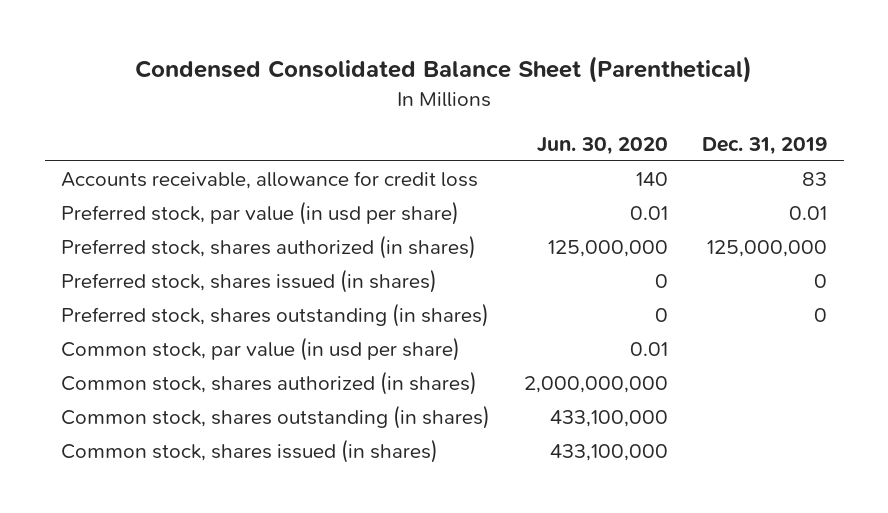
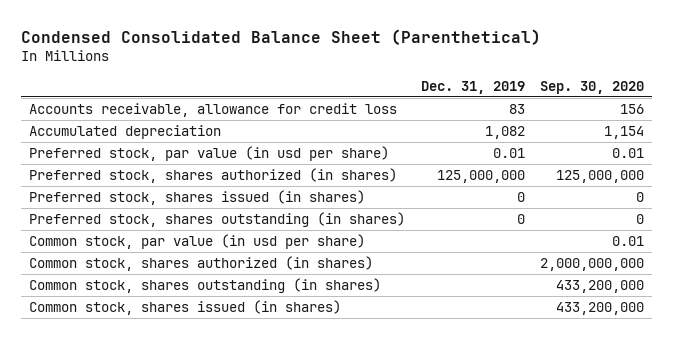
[537,136,669,155] Jun. 30, 2020 -> none
none -> [540,80,645,94] Sep. 30, 2020
none -> [29,124,222,139] Accumulated depreciation

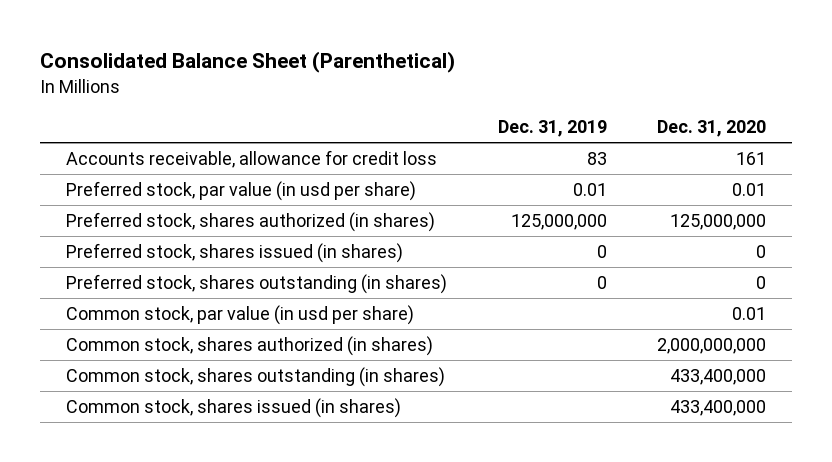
[21,28,542,45] Condensed Consolidated Balance Sheet (Parenthetical) -> [40,51,456,74] Consolidated Balance Sheet (Parenthetical)
[540,80,645,94] Sep. 30, 2020 -> none
none -> [657,120,767,138] Dec. 31, 2020
[29,124,222,139] Accumulated depreciation -> none

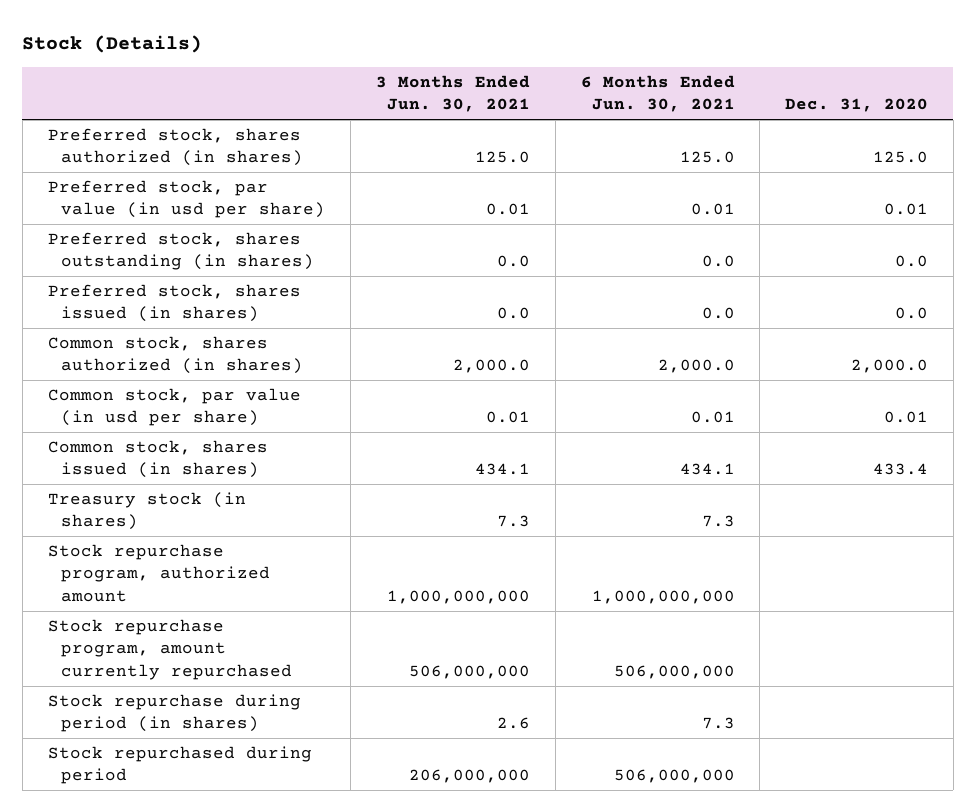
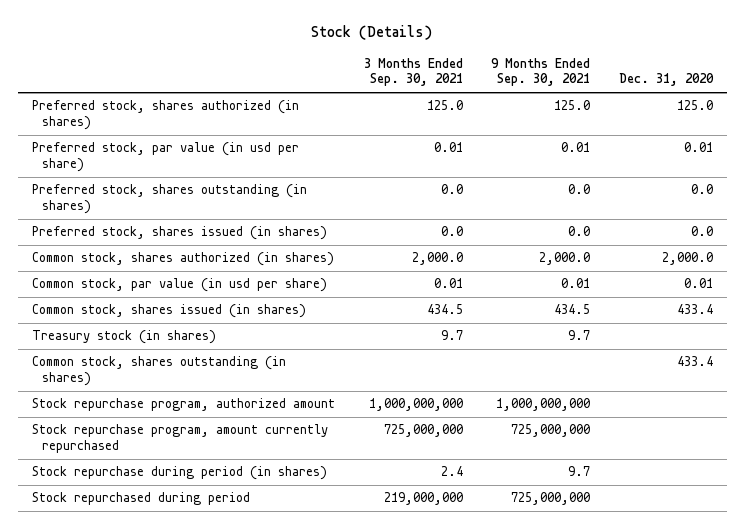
[375,74,530,113] 3 Months Ended Jun. 30, 2021 -> none
[580,74,735,113] 6 Months Ended Jun. 30, 2021 -> none
none -> [363,57,463,87] 3 Months Ended Sep. 30, 2021
none -> [491,57,591,87] 9 Months Ended Sep. 30, 2021
none -> [31,356,286,387] Common stock, shares outstanding (in shares)

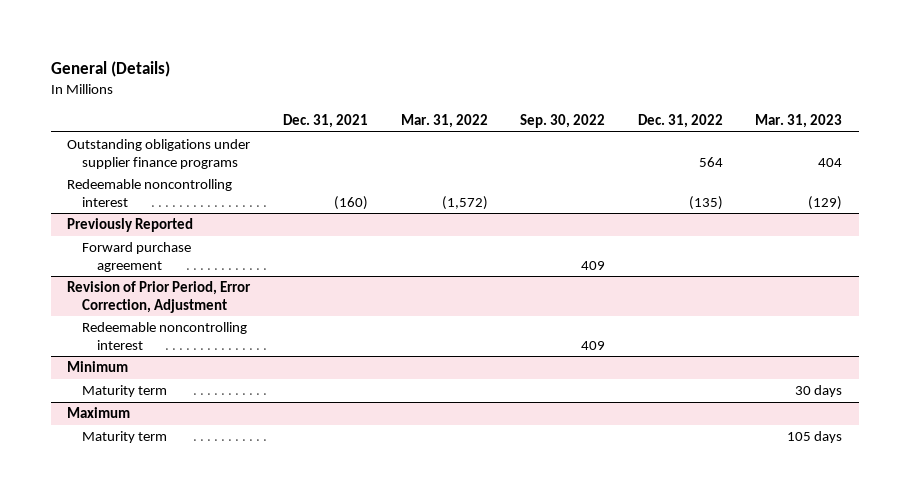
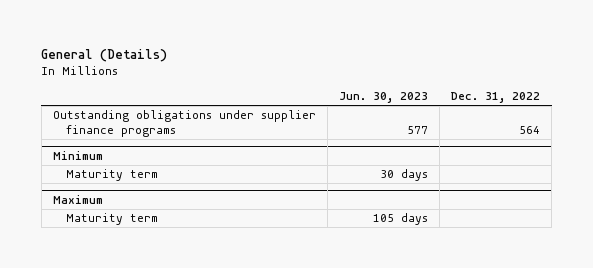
[282,113,368,128] Dec. 31, 2021 -> none
[400,113,488,128] Mar. 31, 2022 -> none
[520,113,606,128] Sep. 30, 2022 -> none
[755,113,843,128] Mar. 31, 2023 -> none
none -> [338,92,428,104] Jun. 30, 2023
[67,179,233,207] Redeemable noncontrolling interest -> none
[67,218,194,233] Previously Reported -> none
[82,242,192,272] Forward purchase agreement -> none
[67,281,252,313] Revision of Prior Period, Error Correction, Adjustment -> none
[82,322,248,350] Redeemable noncontrolling interest -> none

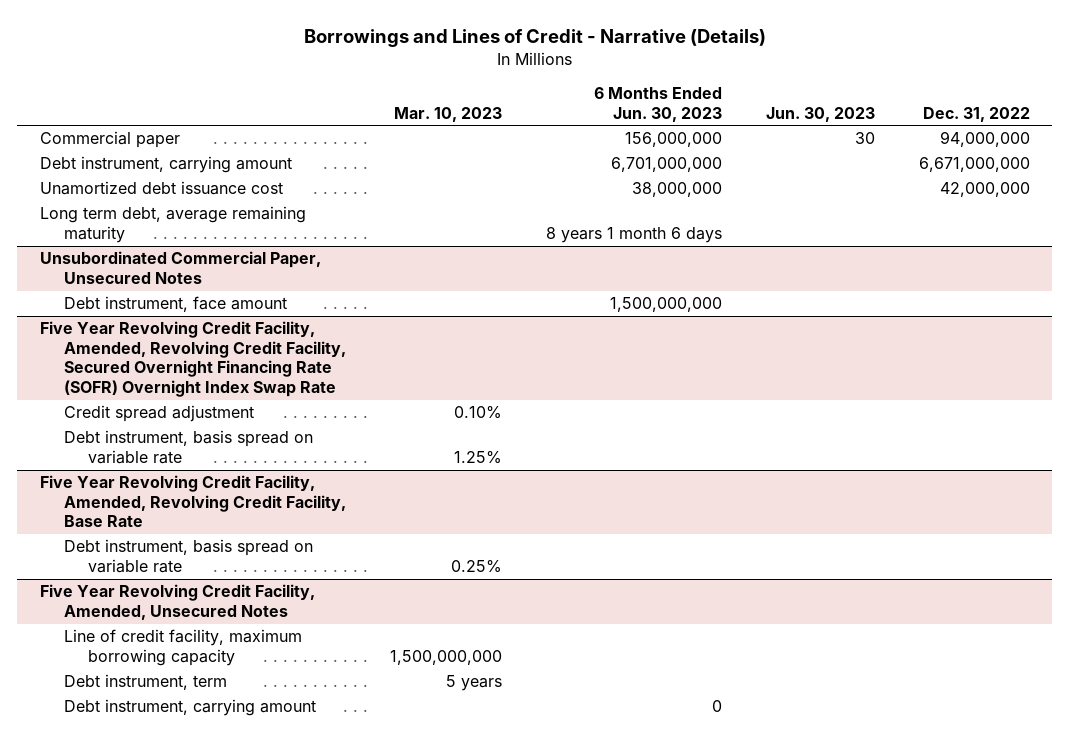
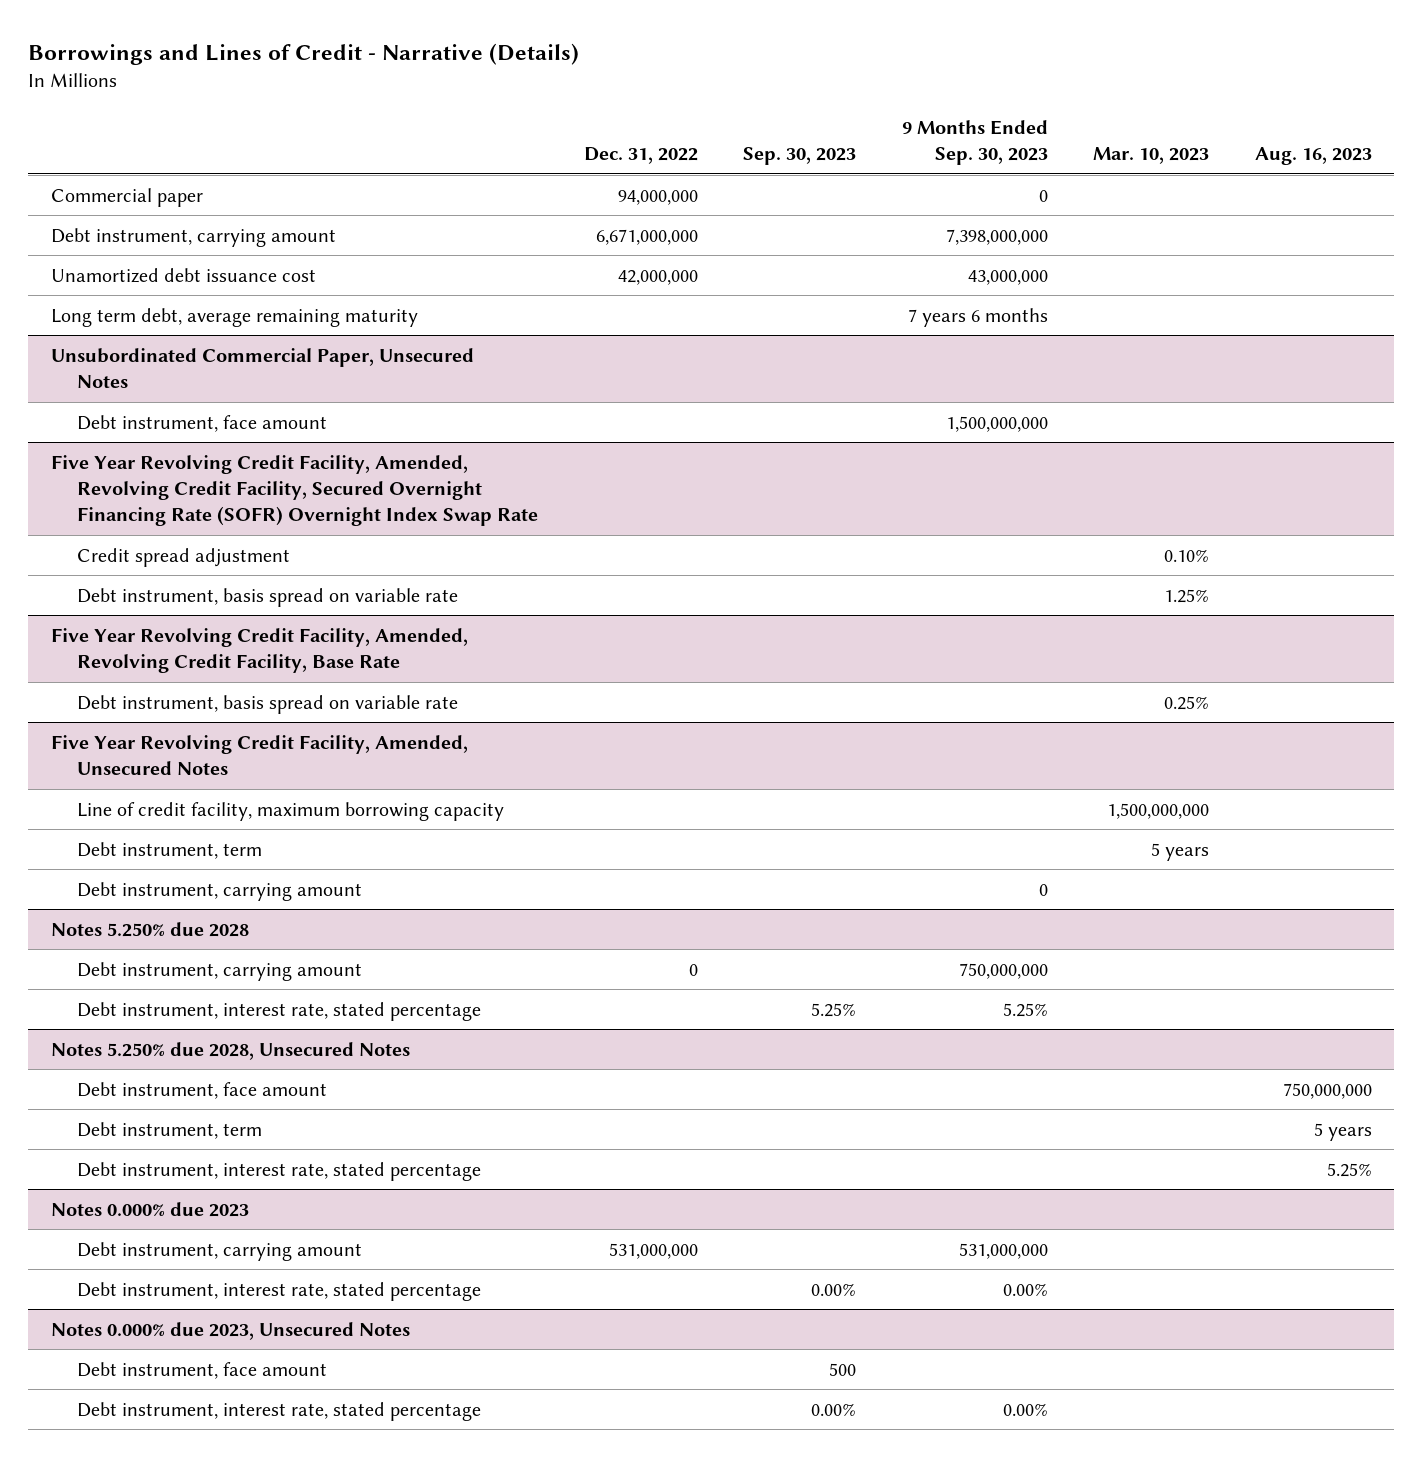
[593,87,722,122] 6 Months Ended Jun. 30, 2023 -> none
[765,106,875,122] Jun. 30, 2023 -> none
none -> [743,147,857,166] Sep. 30, 2023
none -> [901,119,1048,166] 9 Months Ended Sep. 30, 2023
none -> [1254,147,1372,166] Aug. 16, 2023
none -> [51,921,250,937] Notes 5.250% due 2028
none -> [77,961,363,981] Debt instrument, carrying amount
none -> [77,1001,482,1021] Debt instrument, interest rate, stated percentage
none -> [51,1041,411,1060] Notes 5.250% due 2028, Unsecured Notes
none -> [77,1081,328,1099] Debt instrument, face amount
none -> [77,1121,263,1139] Debt instrument, term
none -> [77,1161,482,1181] Debt instrument, interest rate, stated percentage
none -> [51,1201,250,1217] Notes 0.000% due 2023
none -> [77,1241,363,1261] Debt instrument, carrying amount
none -> [77,1281,482,1301] Debt instrument, interest rate, stated percentage
none -> [51,1321,411,1340] Notes 0.000% due 2023, Unsecured Notes
none -> [77,1361,328,1379] Debt instrument, face amount
none -> [77,1401,482,1421] Debt instrument, interest rate, stated percentage

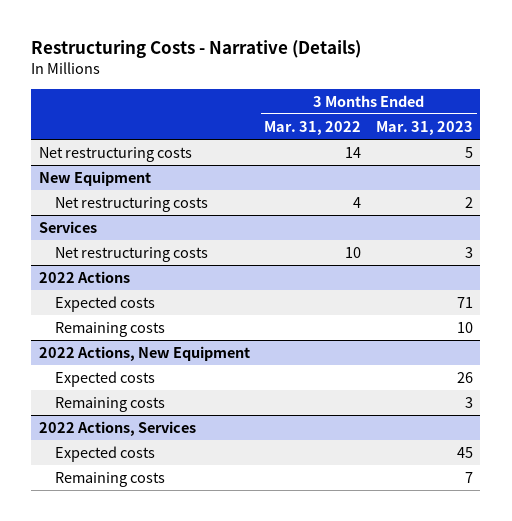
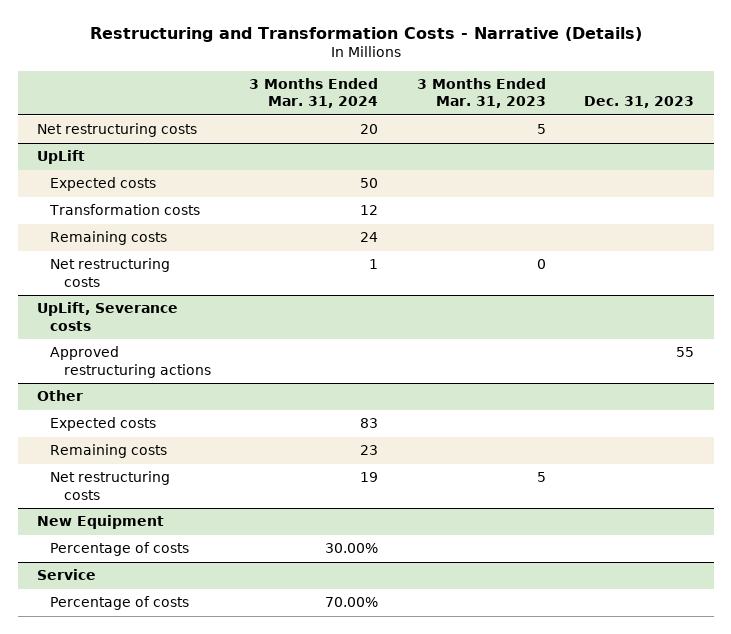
[31,39,362,58] Restructuring Costs - Narrative (Details) -> [89,26,642,42] Restructuring and Transformation Costs - Narrative (Details)
[264,120,362,135] Mar. 31, 2022 -> none
none -> [249,77,379,109] 3 Months Ended Mar. 31, 2024
none -> [584,96,695,109] Dec. 31, 2023
none -> [36,150,85,165] UpLift
none -> [50,177,157,192] Expected costs
none -> [49,204,201,216] Transformation costs
none -> [50,231,168,246] Remaining costs
none -> [50,258,171,287] Net restructuring costs
none -> [36,302,178,331] UpLift, Severance costs
none -> [50,346,211,378] Approved restructuring actions
none -> [36,390,83,402] Other
none -> [50,417,157,432] Expected costs
none -> [50,444,168,459] Remaining costs
none -> [50,471,171,500] Net restructuring costs
[54,196,208,212] Net restructuring costs -> none
[54,246,208,262] Net restructuring costs -> none
[38,270,130,283] 2022 Actions -> none
[54,295,155,312] Expected costs -> none
[54,321,165,337] Remaining costs -> none
[38,345,250,361] 2022 Actions, New Equipment -> none
[54,370,155,387] Expected costs -> none
[54,396,165,412] Remaining costs -> none
[38,420,196,436] 2022 Actions, Services -> none
[54,445,155,462] Expected costs -> none
[54,471,165,487] Remaining costs -> none
none -> [50,542,190,557] Percentage of costs
[38,220,97,233] Services -> [36,569,96,581] Service
none -> [50,596,190,611] Percentage of costs

